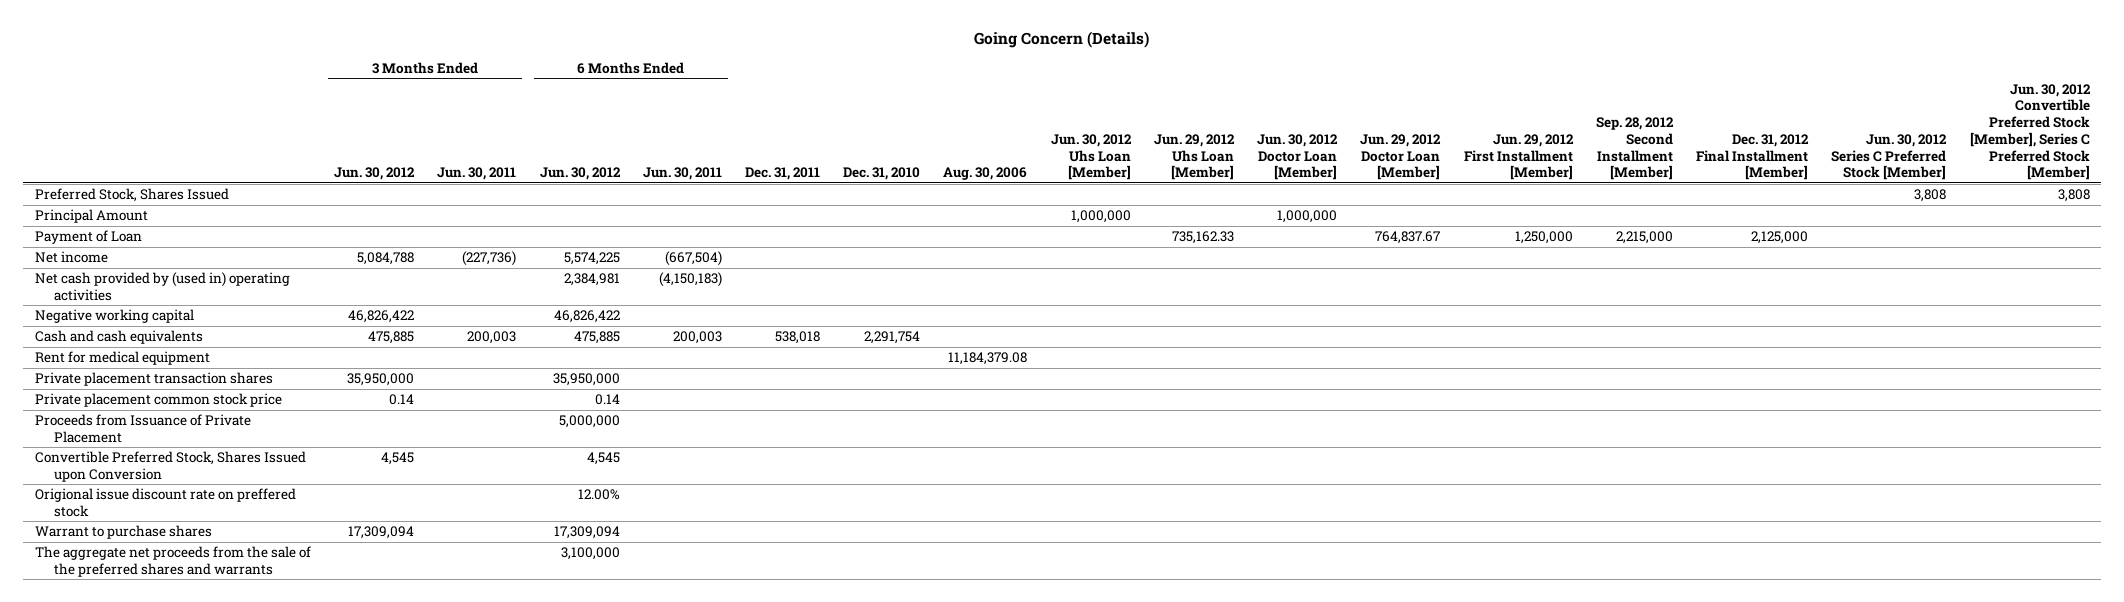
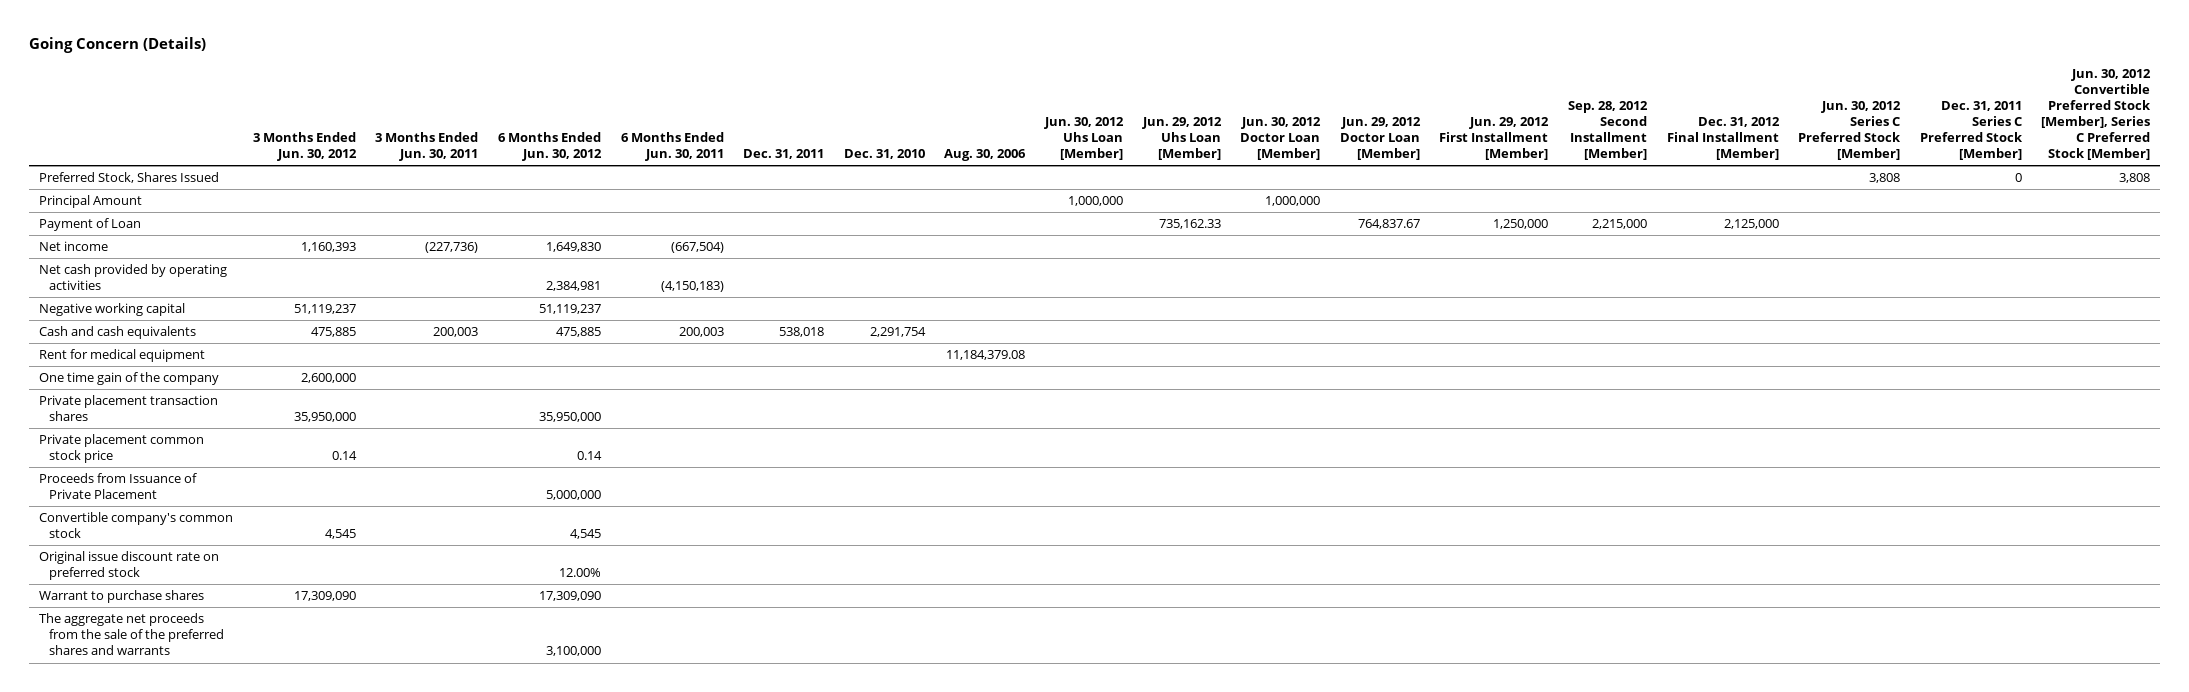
none -> [1919,100,2023,160] Dec. 31, 2011 Series C Preferred Stock [Member]
[357,252,415,266] 5,084,788 -> [300,242,356,253] 1,160,393
[563,252,620,266] 5,574,225 -> [545,242,601,253] 1,649,830
[34,272,290,301] Net cash provided by (used in) operating activities -> [39,264,228,291] Net cash provided by operating activities
[348,310,415,324] 46,826,422 -> [293,304,356,315] 51,119,237
[553,310,620,324] 46,826,422 -> [538,304,601,315] 51,119,237
none -> [39,372,220,386] One time gain of the company
[34,451,306,482] Convertible Preferred Stock, Shares Issued upon Conversion -> [39,512,234,539] Convertible company's common stock
[34,488,296,517] Origional issue discount rate on preffered stock -> [39,551,220,581] Original issue discount rate on preferred stock
[348,526,415,540] 17,309,094 -> [293,591,356,602] 17,309,090
[553,526,620,540] 17,309,094 -> [538,591,601,602] 17,309,090

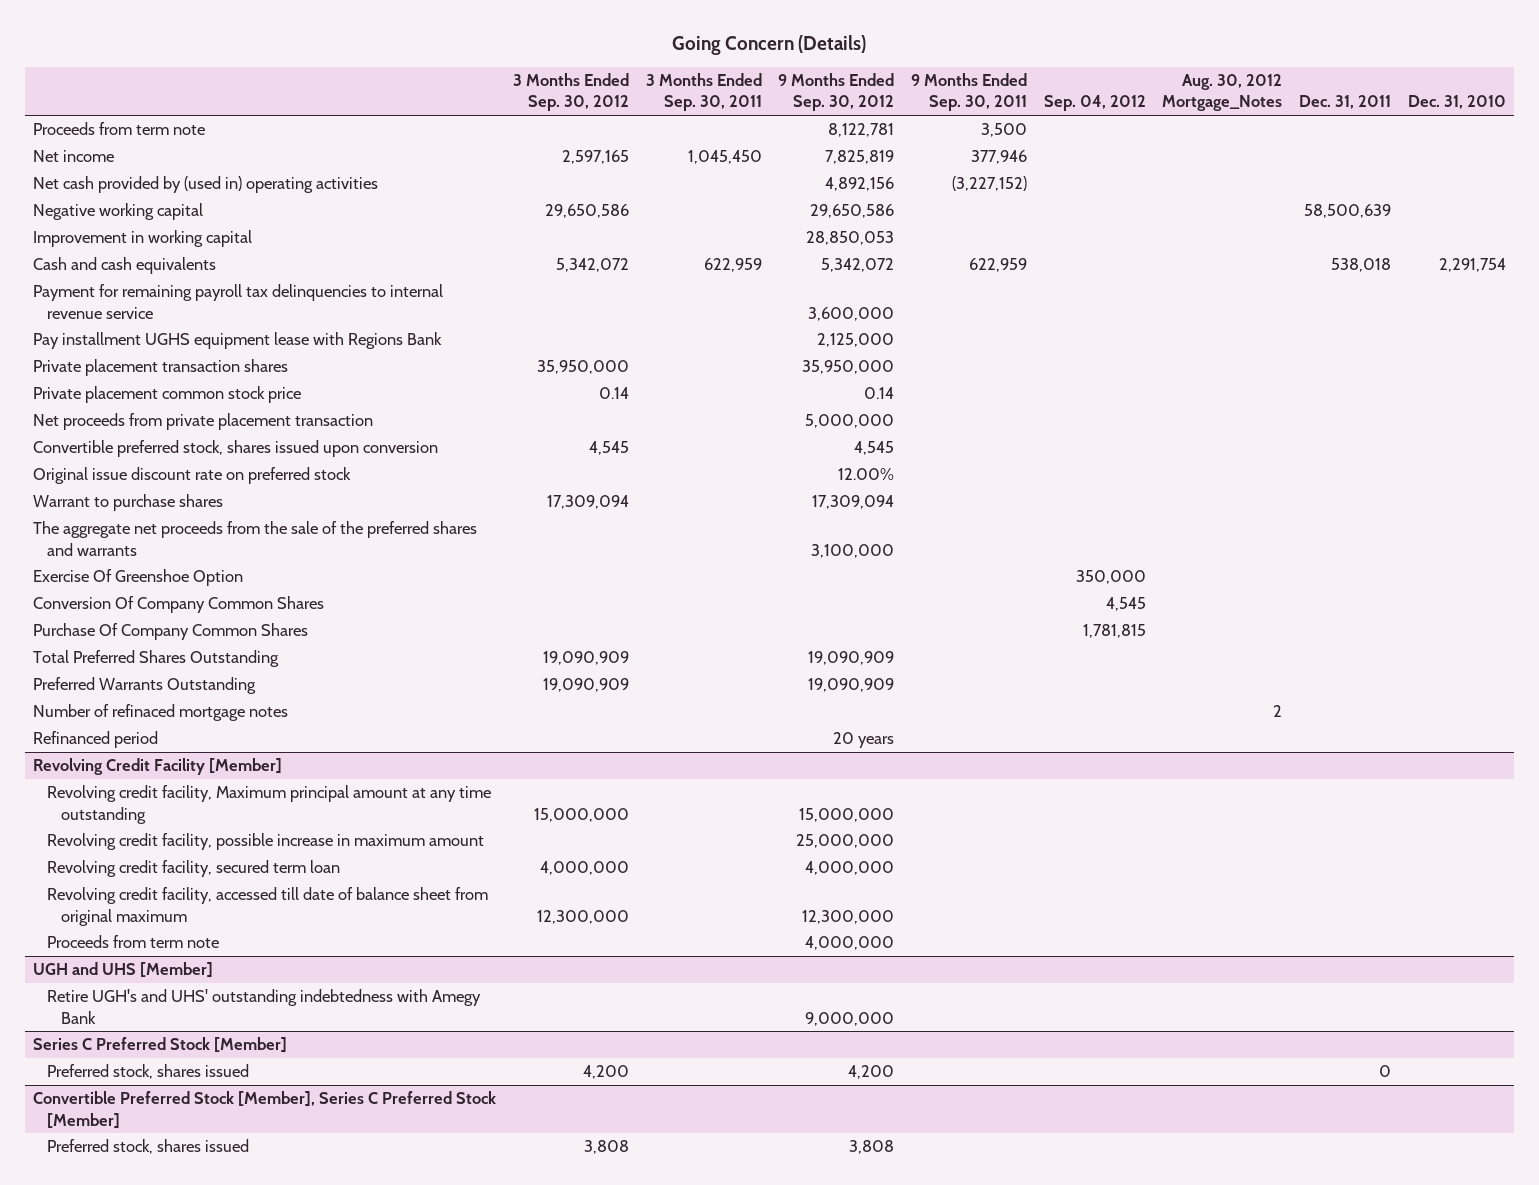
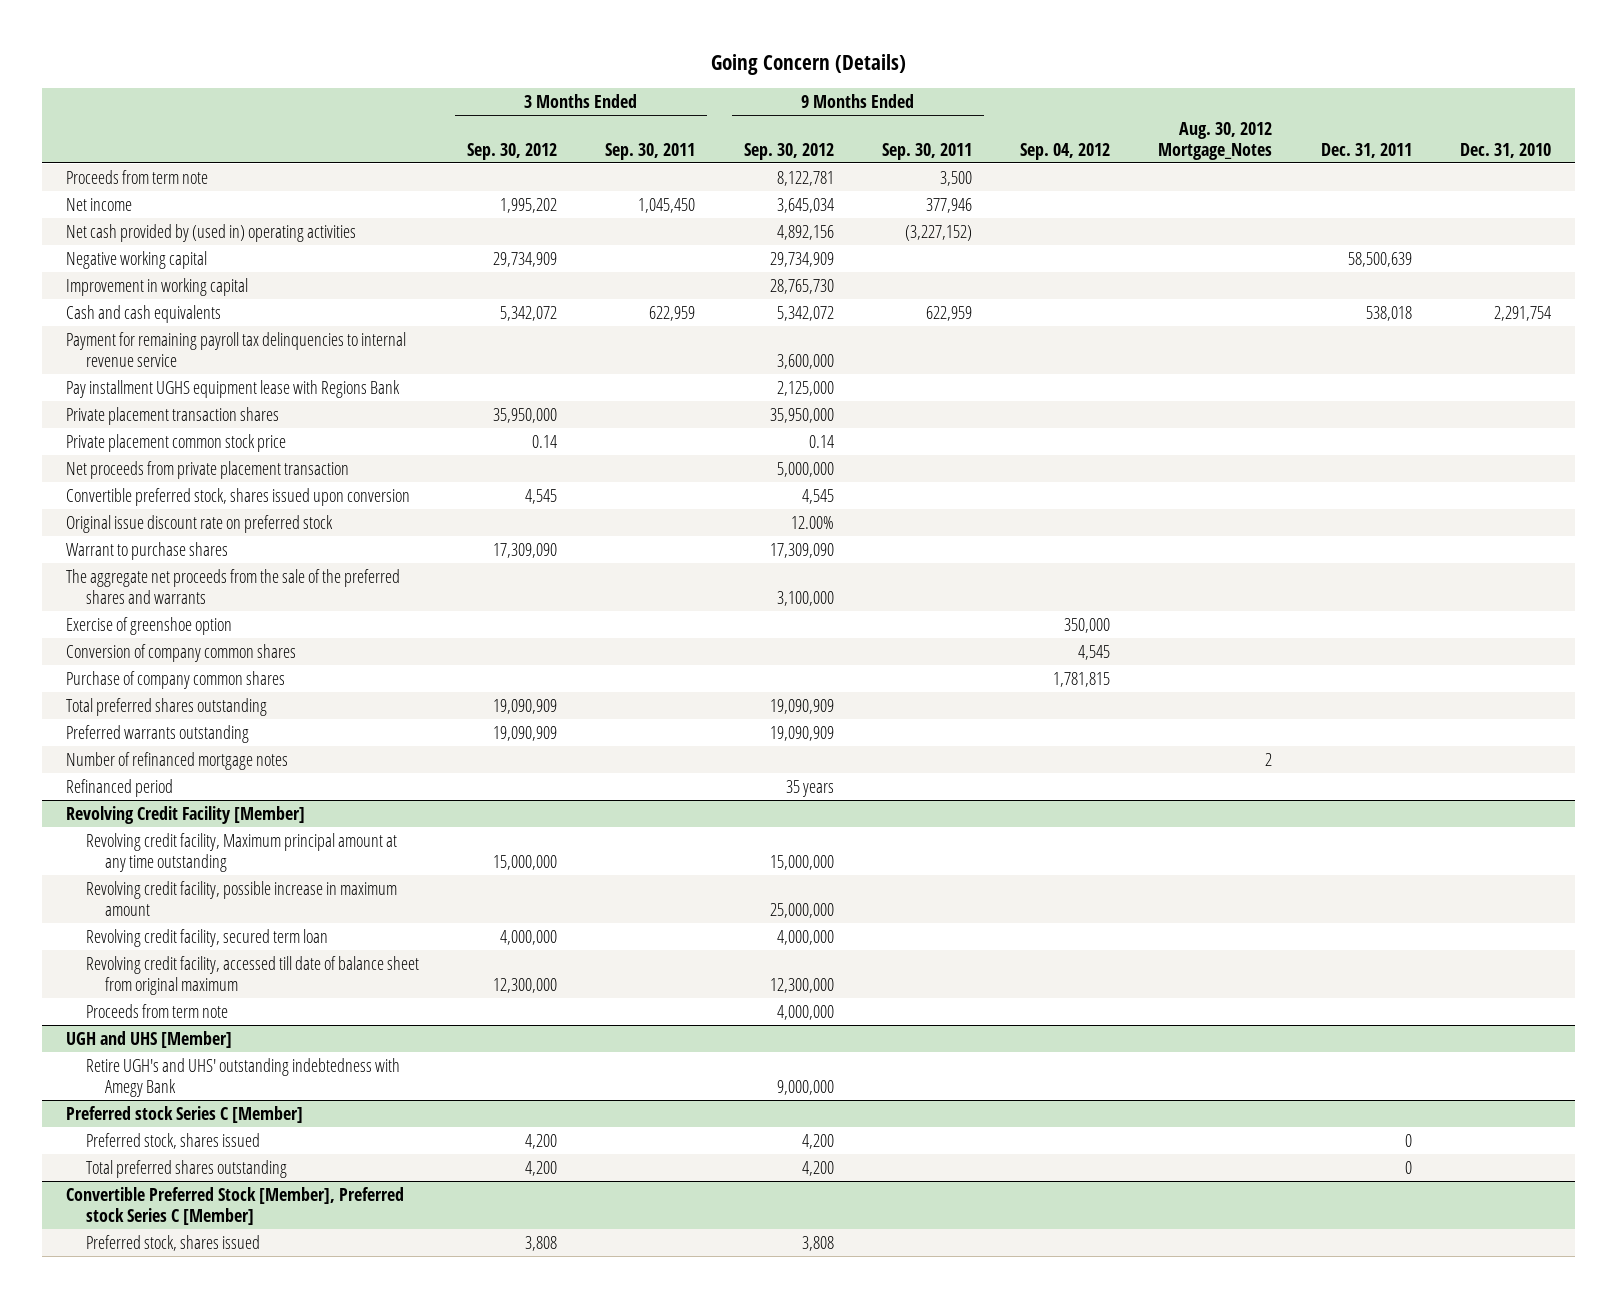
[561,150,629,165] 2,597,165 -> [500,197,558,213] 1,995,202
[825,150,895,165] 7,825,819 -> [776,197,834,213] 3,645,034
[544,204,629,219] 29,650,586 -> [493,251,558,267] 29,734,909
[810,204,895,219] 29,650,586 -> [769,251,834,267] 29,734,909
[806,231,895,246] 28,850,053 -> [769,278,834,294] 28,765,730
[546,495,629,510] 17,309,094 -> [493,542,558,558] 17,309,090
[812,495,895,510] 17,309,094 -> [769,542,834,558] 17,309,090
[33,569,244,587] Exercise Of Greenshoe Option -> [66,616,233,635] Exercise of greenshoe option
[33,596,325,614] Conversion Of Company Common Shares -> [66,643,297,662] Conversion of company common shares
[33,623,309,641] Purchase Of Company Common Shares -> [66,670,286,689] Purchase of company common shares
[33,650,280,668] Total Preferred Shares Outstanding -> [66,697,268,716] Total preferred shares outstanding
[33,677,257,695] Preferred Warrants Outstanding -> [66,724,250,743] Preferred warrants outstanding
[33,704,289,722] Number of refinaced mortgage notes -> [66,751,289,770] Number of refinanced mortgage notes
[833,732,895,749] 20 years -> [785,779,834,797] 35 years
[33,1037,288,1054] Series C Preferred Stock [Member] -> [66,1105,304,1123] Preferred stock Series C [Member]
none -> [85,1159,287,1178] Total preferred shares outstanding
[33,1091,497,1129] Convertible Preferred Stock [Member], Series C Preferred Stock [Member] -> [66,1186,405,1225] Convertible Preferred Stock [Member], Preferred stock Series C [Member]

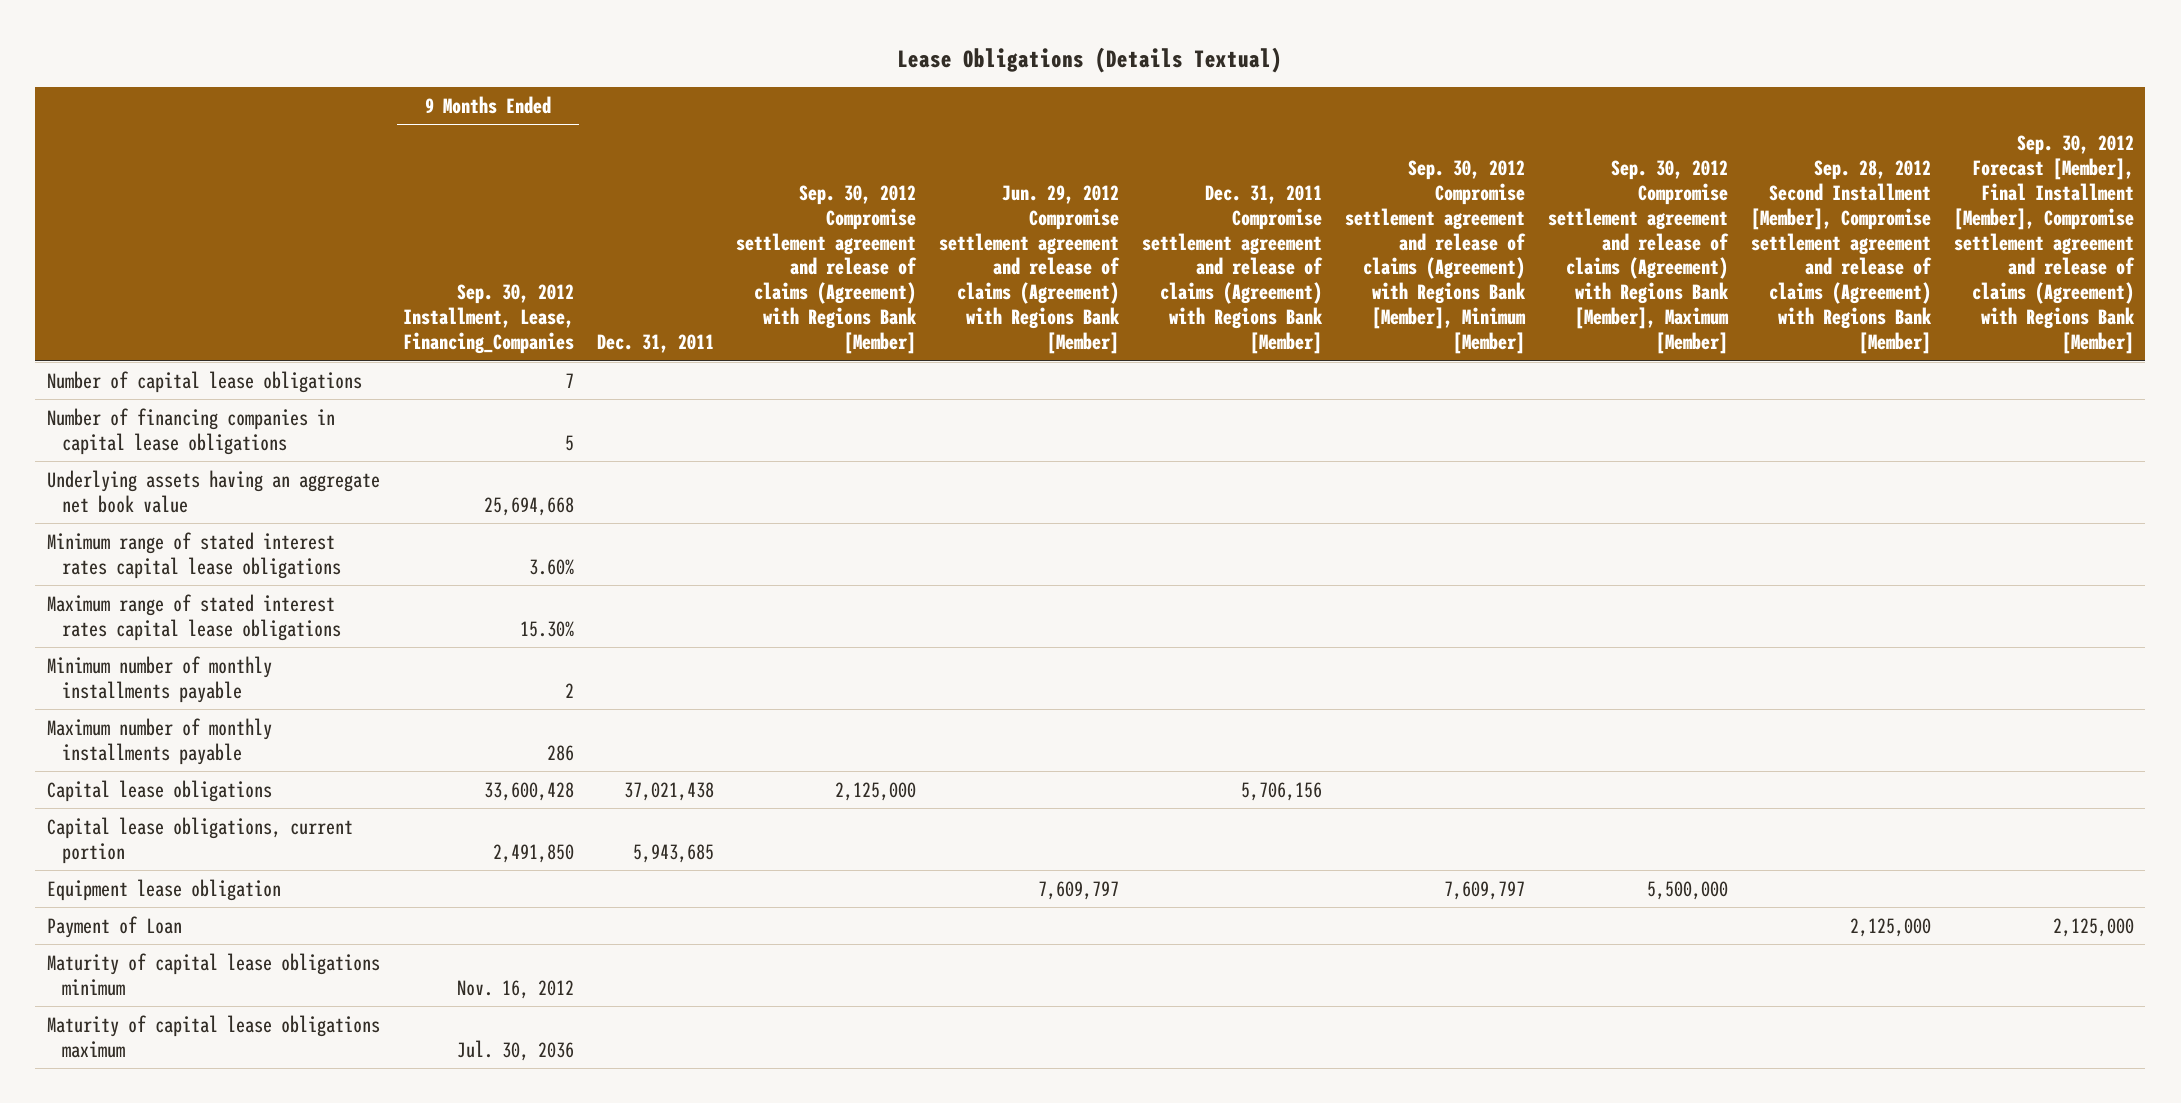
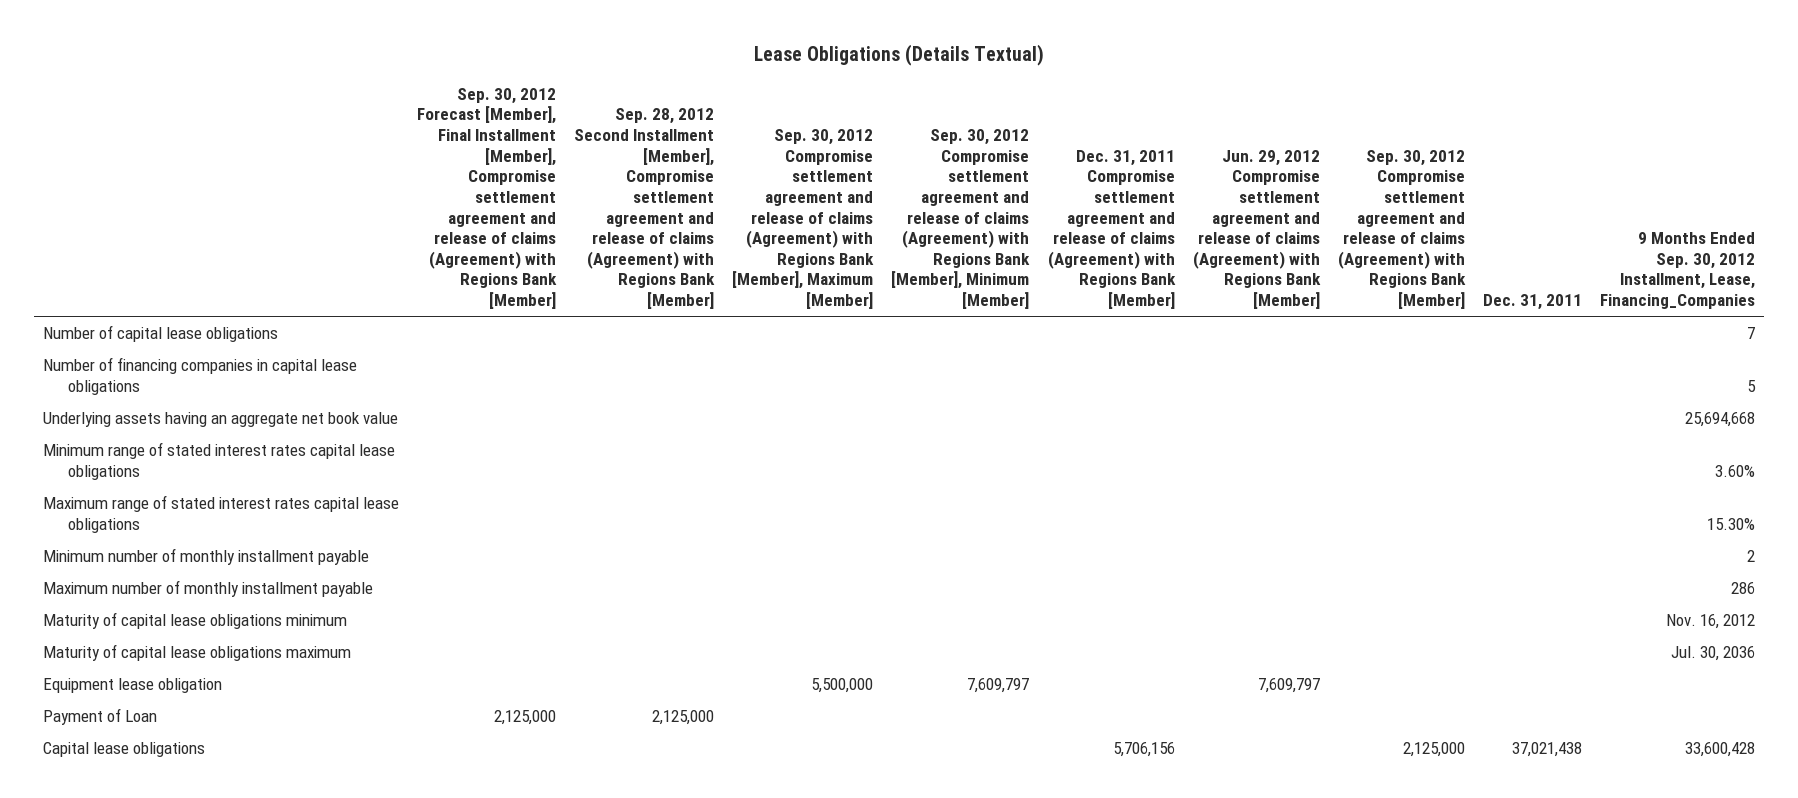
[46,816,353,864] Capital lease obligations, current portion -> none
[46,655,272,703] Minimum number of monthly installments payable -> [43,548,370,566] Minimum number of monthly installment payable
[46,717,272,765] Maximum number of monthly installments payable -> [43,580,374,598] Maximum number of monthly installment payable
[46,878,281,901] Equipment lease obligation -> [43,678,223,694] Equipment lease obligation
[46,915,182,938] Payment of Loan -> [43,708,158,726] Payment of Loan
[46,779,272,802] Capital lease obligations -> [43,742,206,758] Capital lease obligations

